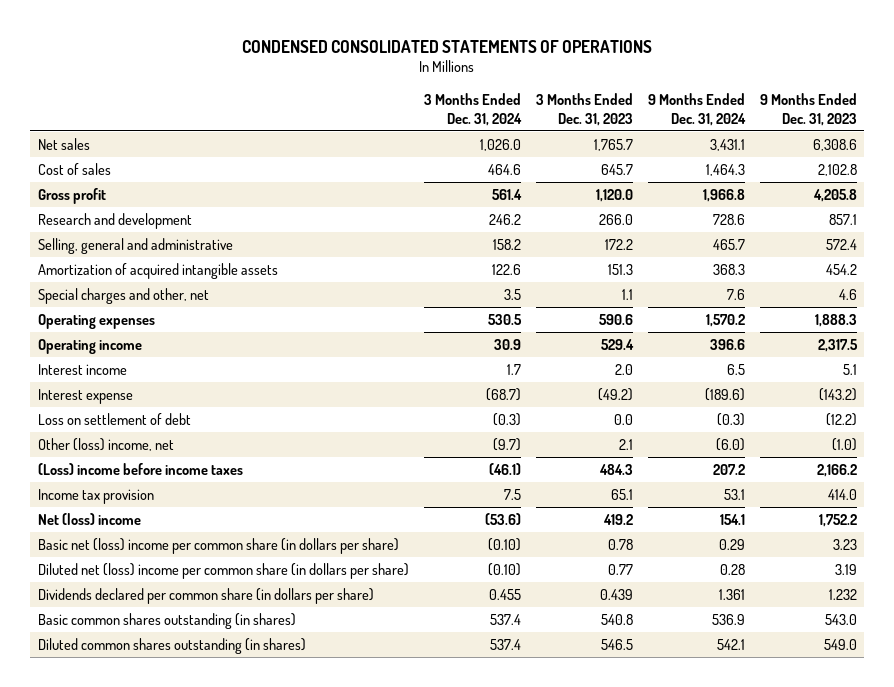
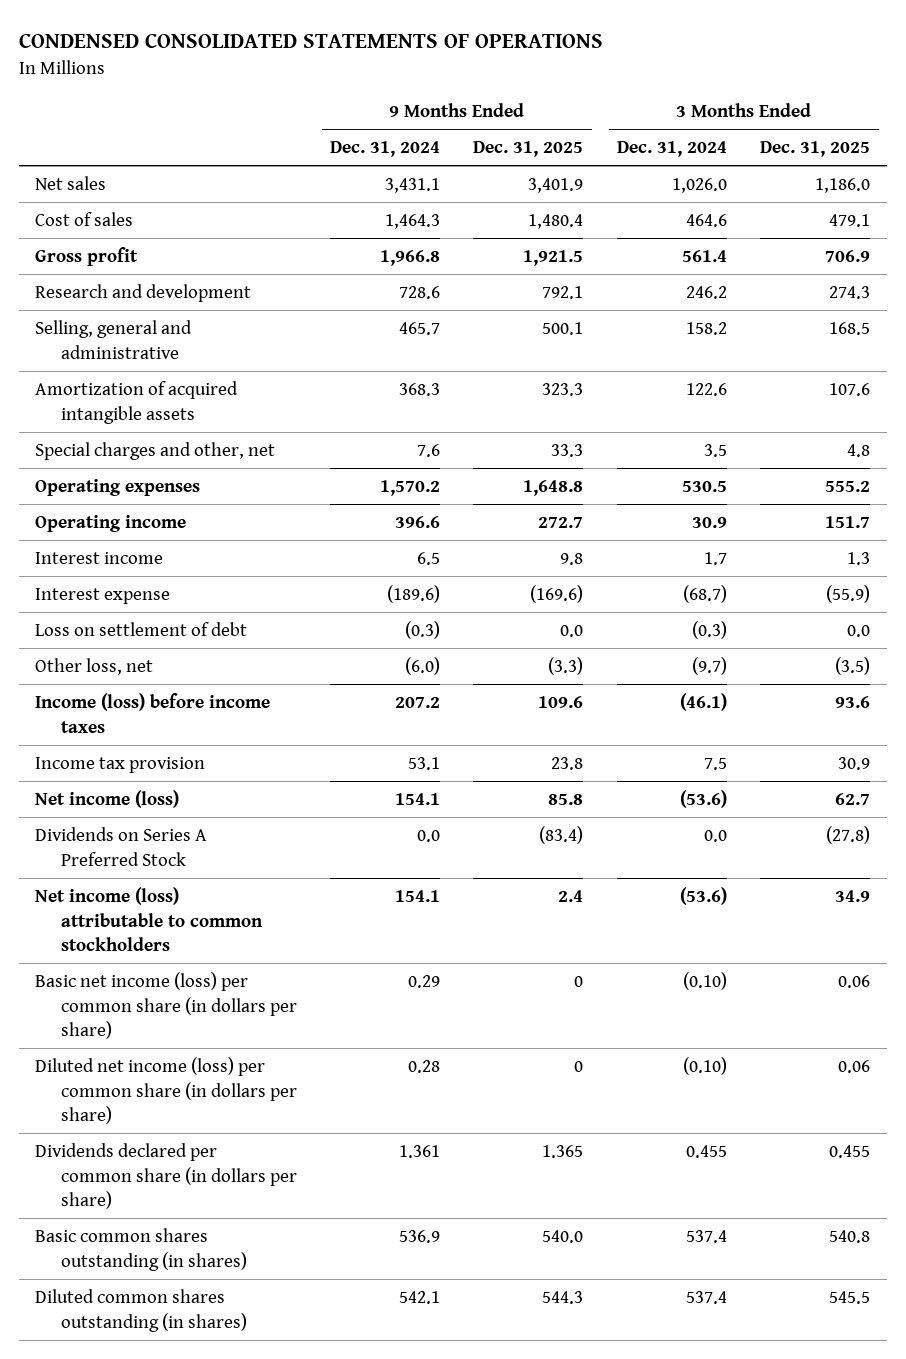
[535,92,633,126] 3 Months Ended Dec. 31, 2023 -> none
[759,92,857,126] 9 Months Ended Dec. 31, 2023 -> none
none -> [473,141,584,158] Dec. 31, 2025
none -> [760,141,871,158] Dec. 31, 2025
[37,437,174,451] Other (loss) income, net -> [35,657,154,675] Other loss, net
[37,462,243,475] (Loss) income before income taxes -> [35,692,271,733] Income (loss) before income taxes
[37,512,141,525] Net (loss) income -> [35,789,180,808] Net income (loss)
none -> [35,826,208,866] Dividends on Series A Preferred Stock
none -> [35,886,263,952] Net income (loss) attributable to common stockholders
[37,537,399,554] Basic net (loss) income per common share (in dollars per share) -> [35,971,297,1040] Basic net income (loss) per common share (in dollars per share)
[37,562,409,579] Diluted net (loss) income per common share (in dollars per share) -> [35,1056,297,1125] Diluted net income (loss) per common share (in dollars per share)

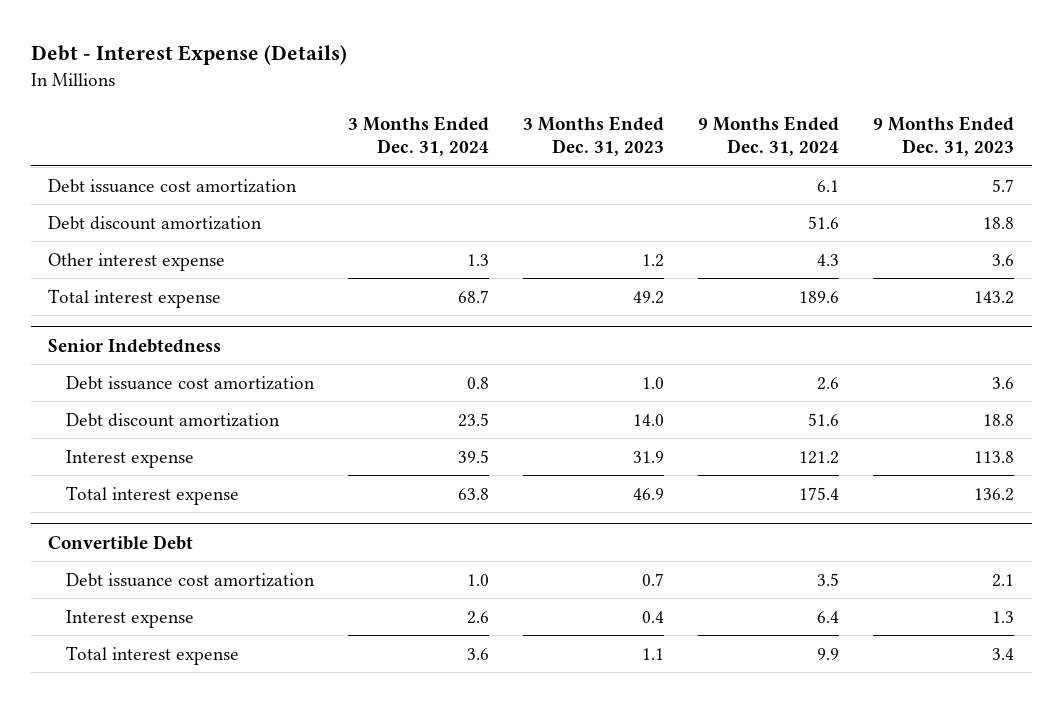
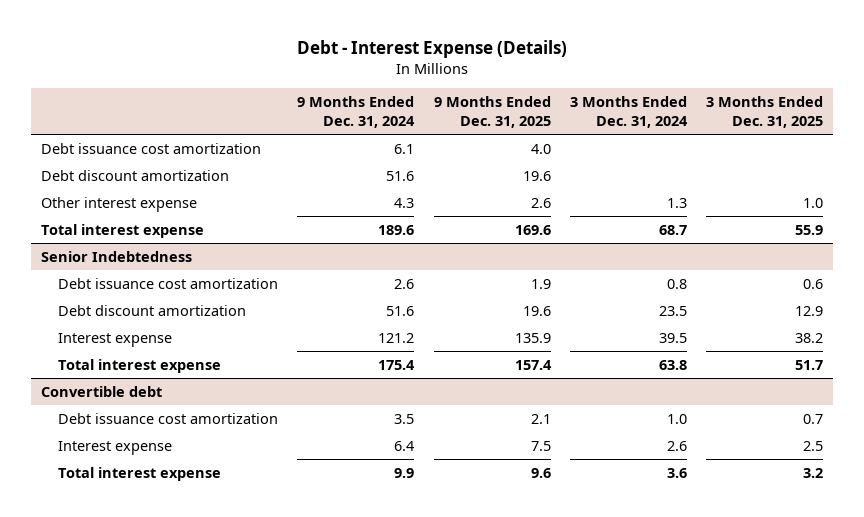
[523,115,665,157] 3 Months Ended Dec. 31, 2023 -> none
[873,115,1015,157] 9 Months Ended Dec. 31, 2023 -> none
none -> [433,96,551,129] 9 Months Ended Dec. 31, 2025
none -> [706,96,824,129] 3 Months Ended Dec. 31, 2025
[48,534,194,550] Convertible Debt -> [40,385,162,397] Convertible debt

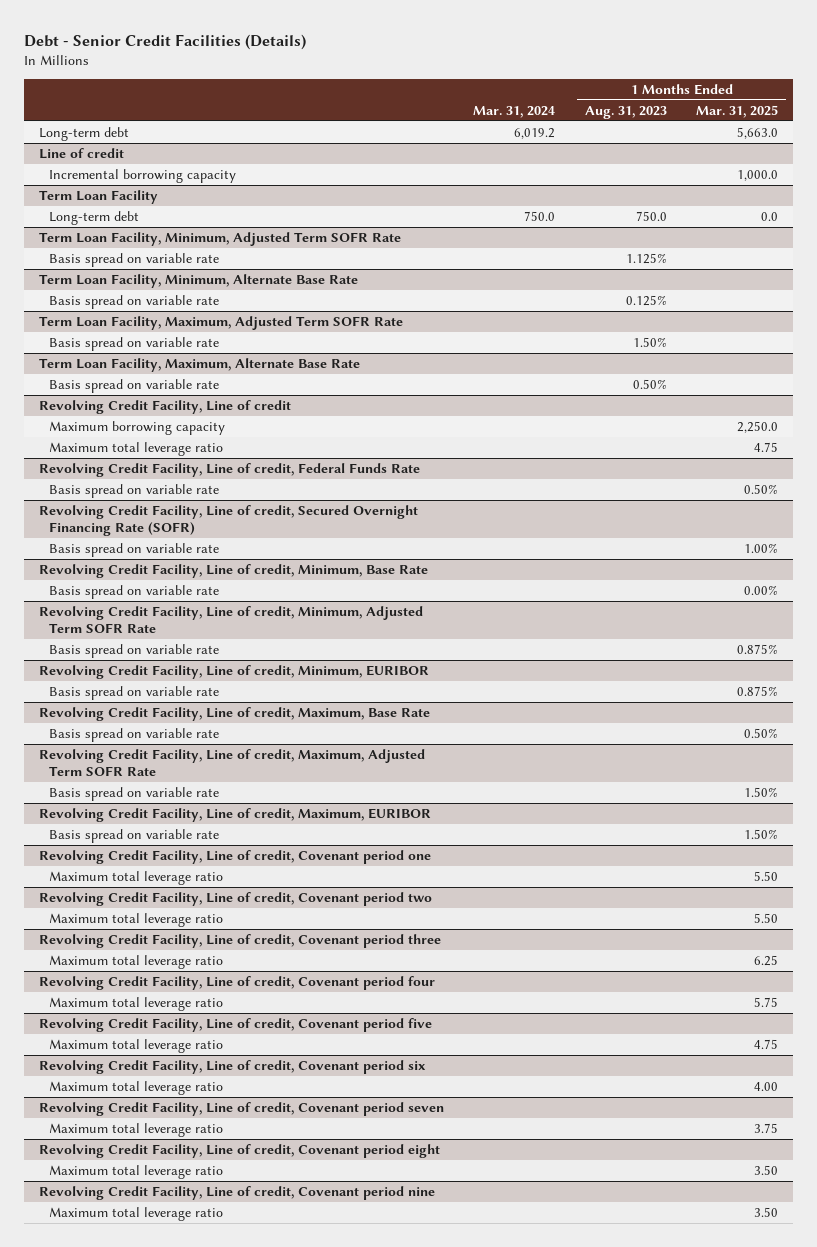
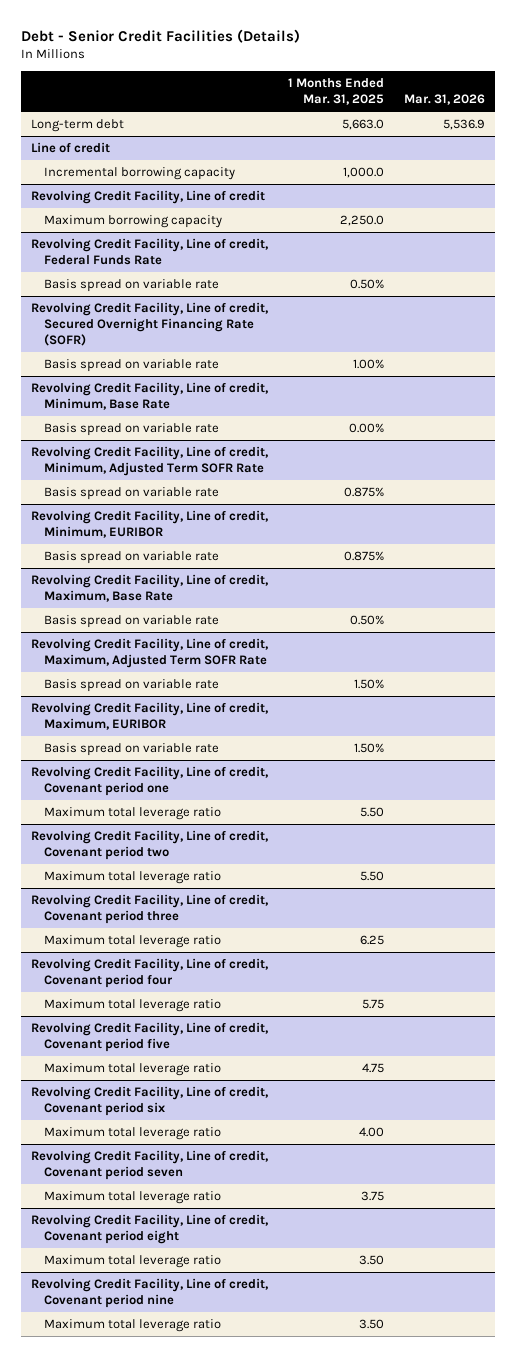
[473,105,556,118] Mar. 31, 2024 -> none
[584,105,667,119] Aug. 31, 2023 -> none
none -> [404,94,486,106] Mar. 31, 2026
[38,190,158,205] Term Loan Facility -> none
[49,211,140,226] Long-term debt -> none
[38,232,401,247] Term Loan Facility, Minimum, Adjusted Term SOFR Rate -> none
[49,253,220,268] Basis spread on variable rate -> none
[38,274,358,289] Term Loan Facility, Minimum, Alternate Base Rate -> none
[49,295,220,310] Basis spread on variable rate -> none
[38,316,403,331] Term Loan Facility, Maximum, Adjusted Term SOFR Rate -> none
[49,337,220,352] Basis spread on variable rate -> none
[38,358,360,373] Term Loan Facility, Maximum, Alternate Base Rate -> none
[49,379,220,394] Basis spread on variable rate -> none
[49,442,224,457] Maximum total leverage ratio -> none

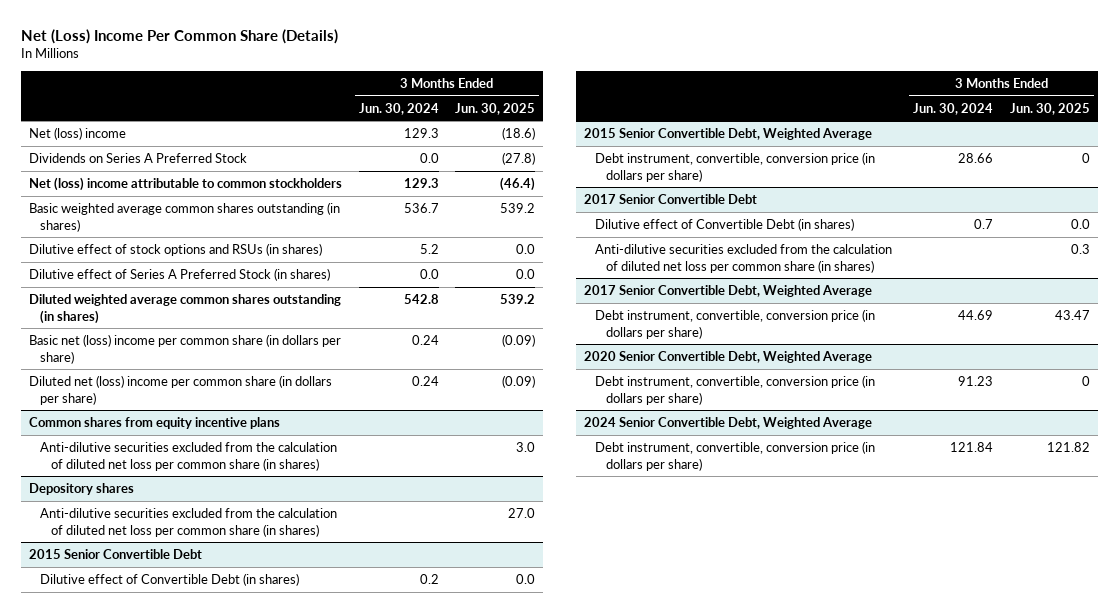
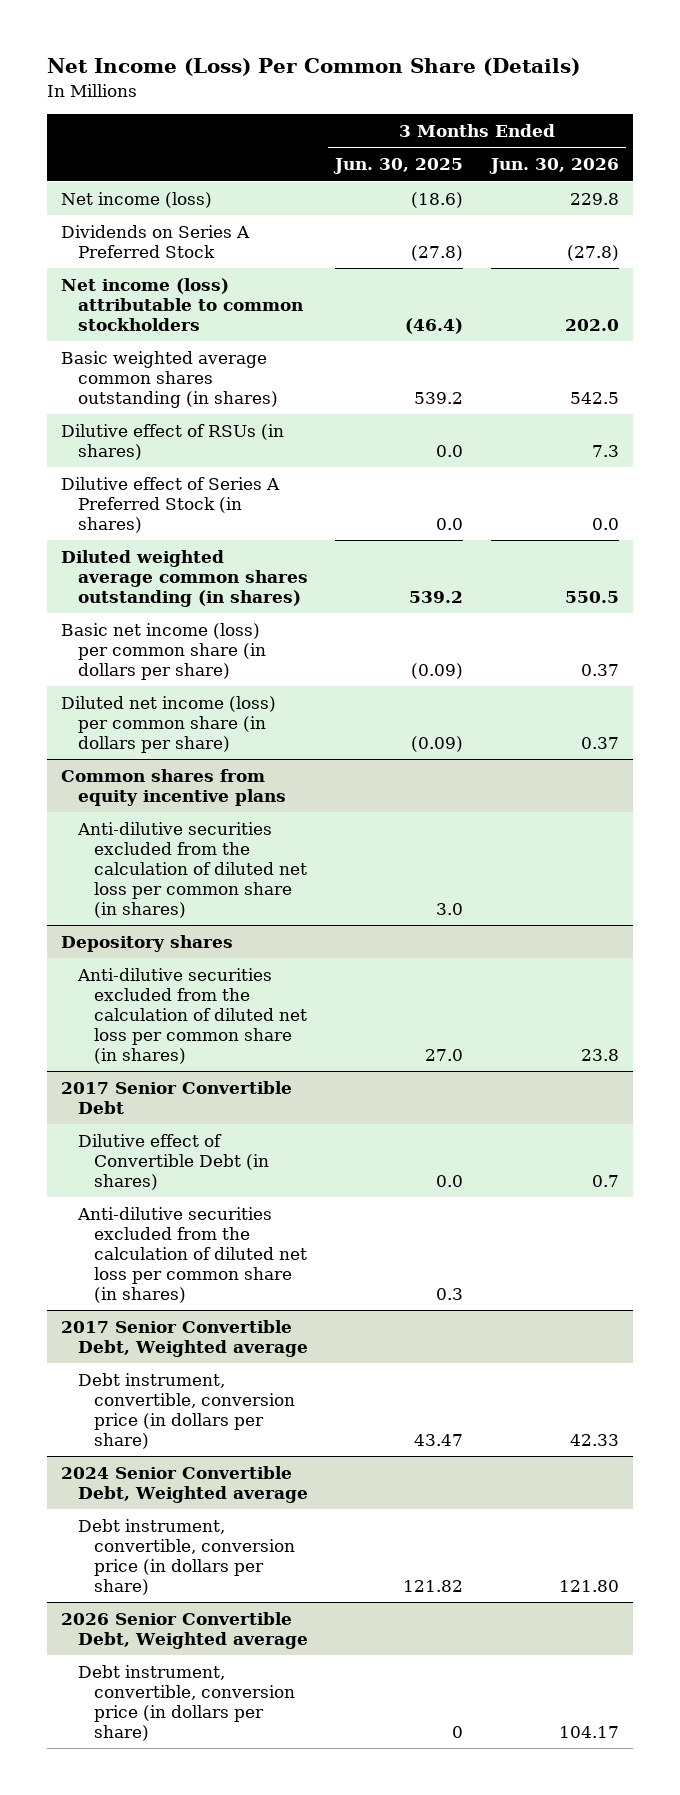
[20,28,338,44] Net (Loss) Income Per Common Share (Details) -> [46,58,580,77] Net Income (Loss) Per Common Share (Details)
[358,102,439,115] Jun. 30, 2024 -> none
none -> [488,158,619,175] Jun. 30, 2026
[29,126,127,140] Net (loss) income -> [60,191,212,208] Net income (loss)
[29,176,343,191] Net (loss) income attributable to common stockholders -> [60,277,303,331] Net income (loss) attributable to common stockholders
[29,242,323,256] Dilutive effect of stock options and RSUs (in shares) -> [60,423,284,460] Dilutive effect of RSUs (in shares)
[29,333,342,364] Basic net (loss) income per common share (in dollars per share) -> [60,622,266,680] Basic net income (loss) per common share (in dollars per share)
[29,374,333,405] Diluted net (loss) income per common share (in dollars per share) -> [60,695,276,753] Diluted net income (loss) per common share (in dollars per share)
[29,548,203,559] 2015 Senior Convertible Debt -> none
[40,572,300,586] Dilutive effect of Convertible Debt (in shares) -> none
[583,127,872,140] 2015 Senior Convertible Debt, Weighted Average -> none
[594,151,875,182] Debt instrument, convertible, conversion price (in dollars per share) -> none
[583,284,872,297] 2017 Senior Convertible Debt, Weighted Average -> [60,1319,308,1357] 2017 Senior Convertible Debt, Weighted average
[583,350,872,363] 2020 Senior Convertible Debt, Weighted Average -> none
[594,374,875,405] Debt instrument, convertible, conversion price (in dollars per share) -> none
[583,416,872,429] 2024 Senior Convertible Debt, Weighted Average -> [60,1465,308,1503] 2024 Senior Convertible Debt, Weighted average
none -> [60,1611,308,1649] 2026 Senior Convertible Debt, Weighted average
none -> [77,1664,296,1741] Debt instrument, convertible, conversion price (in dollars per share)

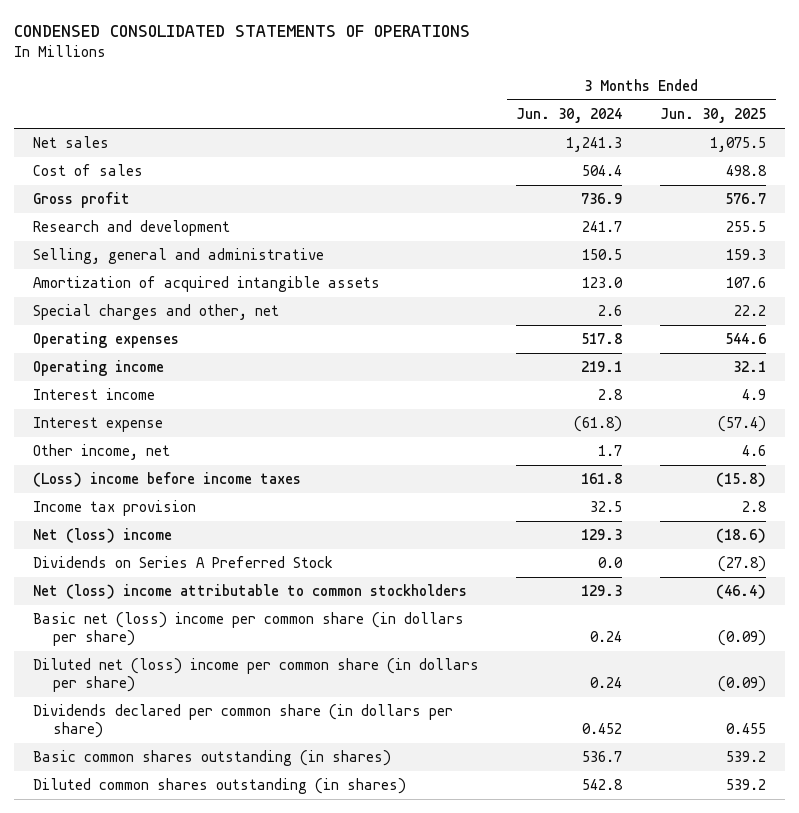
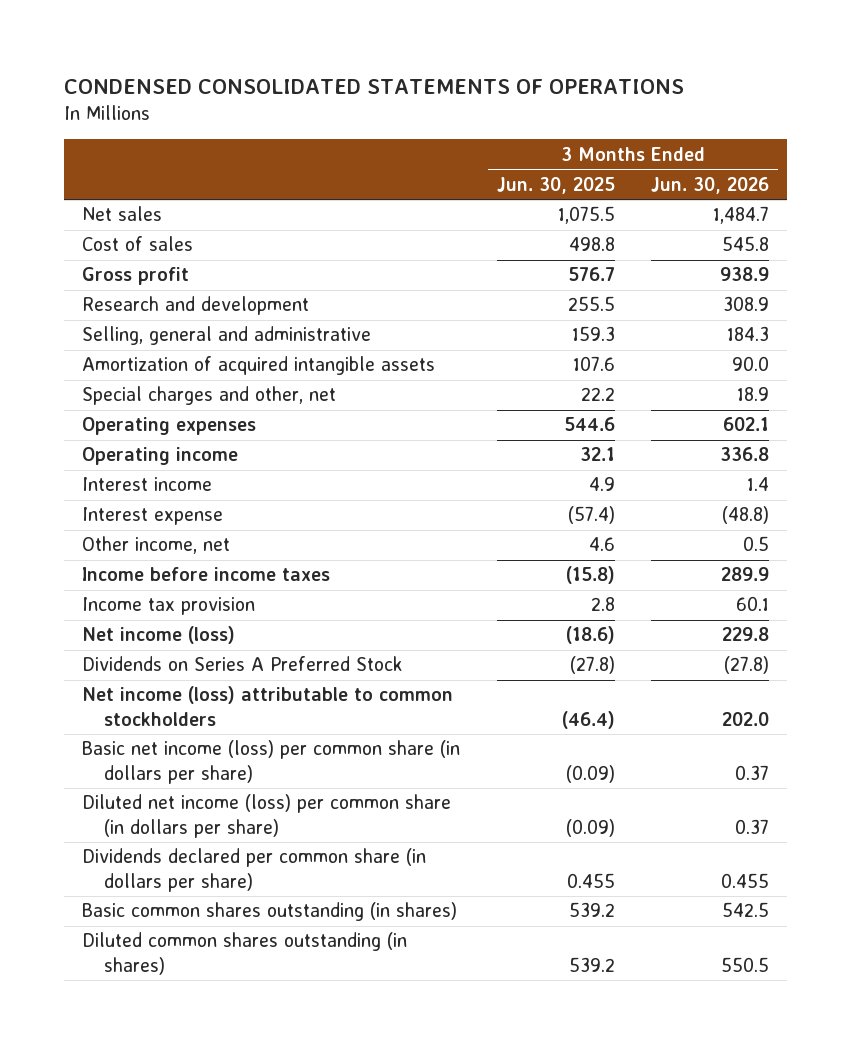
[516,108,623,124] Jun. 30, 2024 -> none
none -> [650,176,769,194] Jun. 30, 2026
[32,472,301,488] (Loss) income before income taxes -> [82,567,331,582] Income before income taxes
[32,528,172,544] Net (loss) income -> [82,626,236,645] Net income (loss)
[32,584,467,600] Net (loss) income attributable to common stockholders -> [82,686,454,727] Net income (loss) attributable to common stockholders
[32,612,464,647] Basic net (loss) income per common share (in dollars per share) -> [82,740,461,785] Basic net income (loss) per common share (in dollars per share)
[32,658,479,693] Diluted net (loss) income per common share (in dollars per share) -> [82,794,452,839] Diluted net income (loss) per common share (in dollars per share)

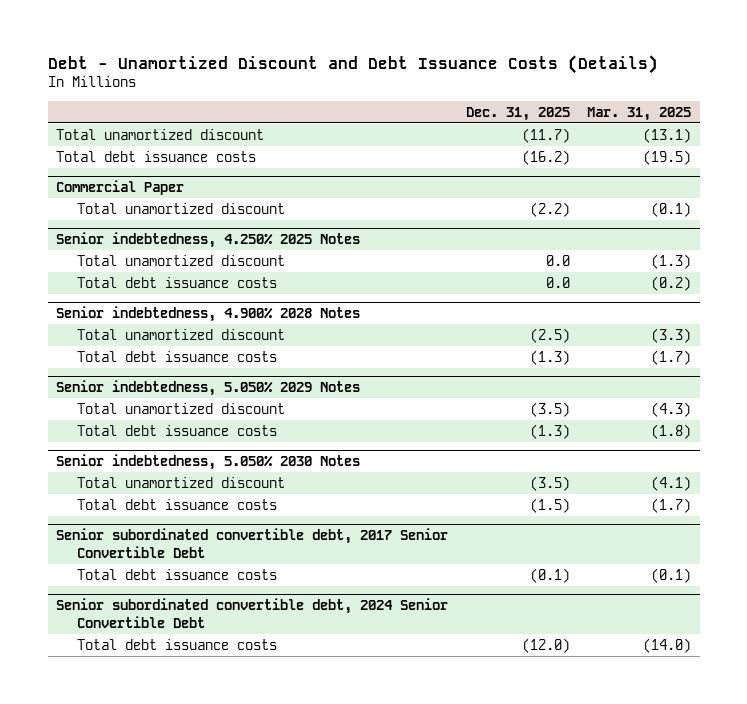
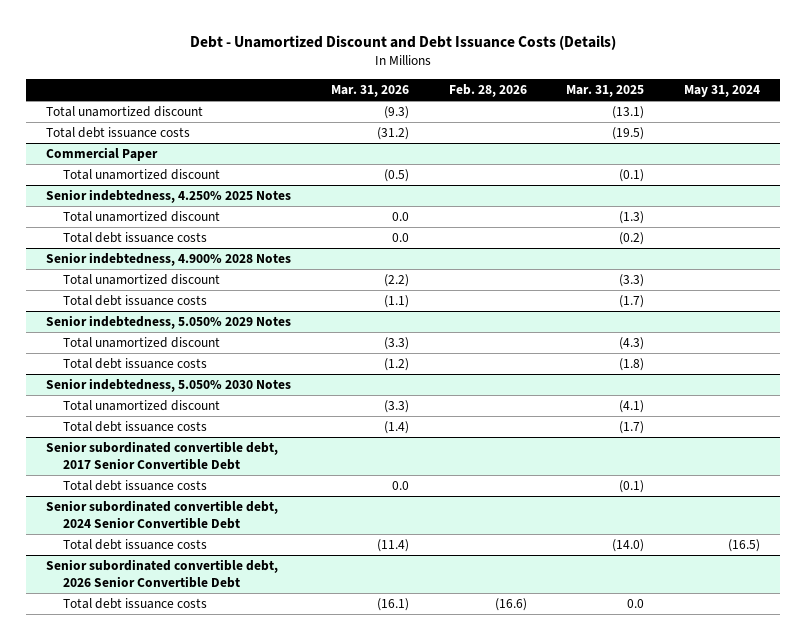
[465,106,570,121] Dec. 31, 2025 -> none
none -> [330,85,409,98] Mar. 31, 2026
none -> [448,84,527,98] Feb. 28, 2026
none -> [684,85,761,98] May 31, 2024
none -> [45,559,278,588] Senior subordinated convertible debt, 2026 Senior Convertible Debt
none -> [63,598,208,610] Total debt issuance costs

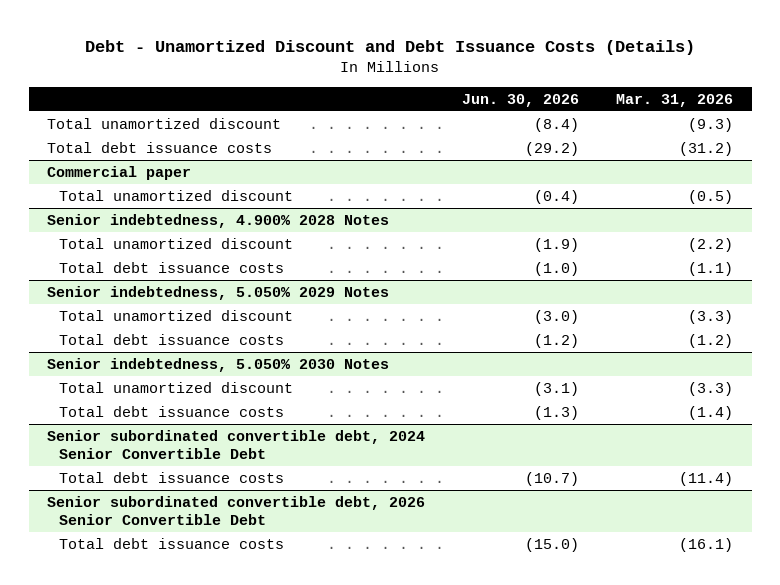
[448,84,527,98] Feb. 28, 2026 -> none
[566,85,645,98] Mar. 31, 2025 -> none
[684,85,761,98] May 31, 2024 -> none
none -> [462,93,580,107] Jun. 30, 2026
[45,147,158,162] Commercial Paper -> [47,165,192,180] Commercial paper
[45,189,291,204] Senior indebtedness, 4.250% 2025 Notes -> none
[63,211,221,223] Total unamortized discount -> none
[63,232,208,244] Total debt issuance costs -> none
[45,441,278,470] Senior subordinated convertible debt, 2017 Senior Convertible Debt -> none
[63,480,208,492] Total debt issuance costs -> none

